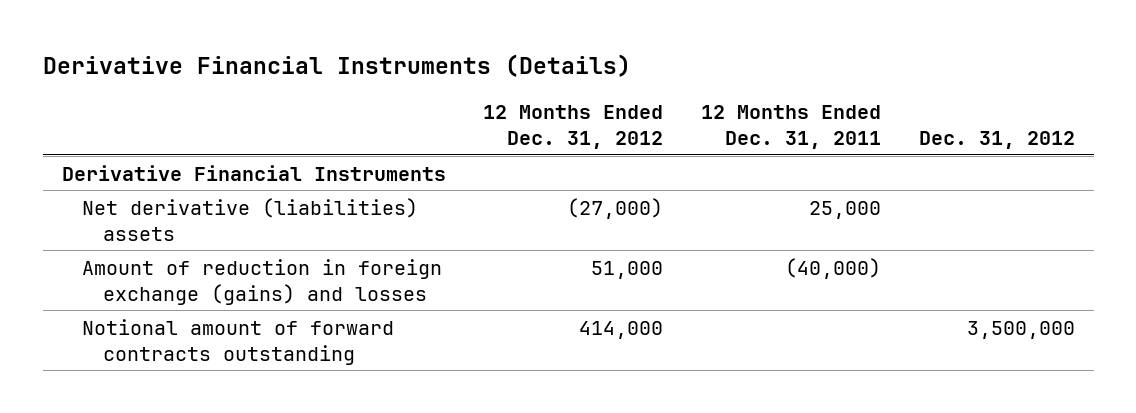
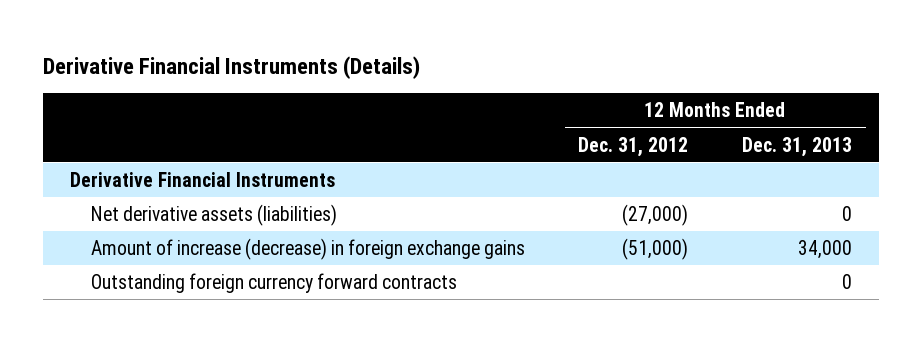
[701,104,882,150] 12 Months Ended Dec. 31, 2011 -> none
[918,131,1075,150] Dec. 31, 2012 -> none
none -> [742,136,853,157] Dec. 31, 2013
[82,318,395,365] Notional amount of forward contracts outstanding -> none
[82,197,419,241] Net derivative (liabilities) assets -> [90,204,337,227] Net derivative assets (liabilities)
[82,258,443,305] Amount of reduction in foreign exchange (gains) and losses -> [90,238,525,261] Amount of increase (decrease) in foreign exchange gains
[591,260,664,279] 51,000 -> [622,238,689,261] (51,000)
none -> [90,273,457,294] Outstanding foreign currency forward contracts

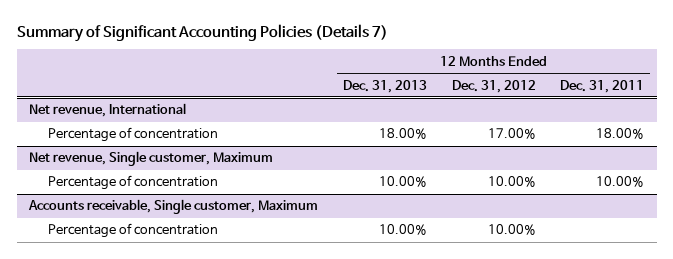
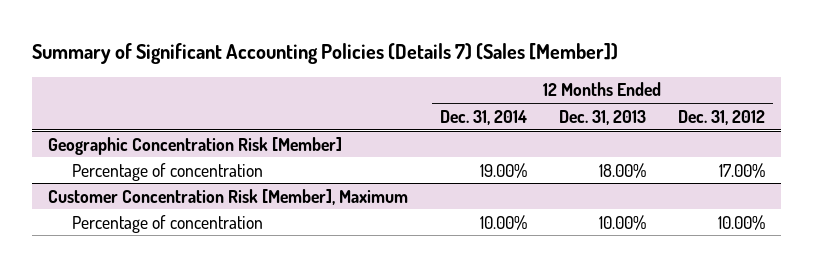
[16,23,388,42] Summary of Significant Accounting Policies (Details 7) -> [32,43,619,65] Summary of Significant Accounting Policies (Details 7) (Sales [Member])
[560,79,645,93] Dec. 31, 2011 -> none
none -> [439,109,527,125] Dec. 31, 2014
[29,103,187,118] Net revenue, International -> none
none -> [48,136,343,155] Geographic Concentration Risk [Member]
[29,151,274,167] Net revenue, Single customer, Maximum -> none
[48,175,219,191] Percentage of concentration -> none
[28,199,319,215] Accounts receivable, Single customer, Maximum -> none
none -> [48,188,409,205] Customer Concentration Risk [Member], Maximum

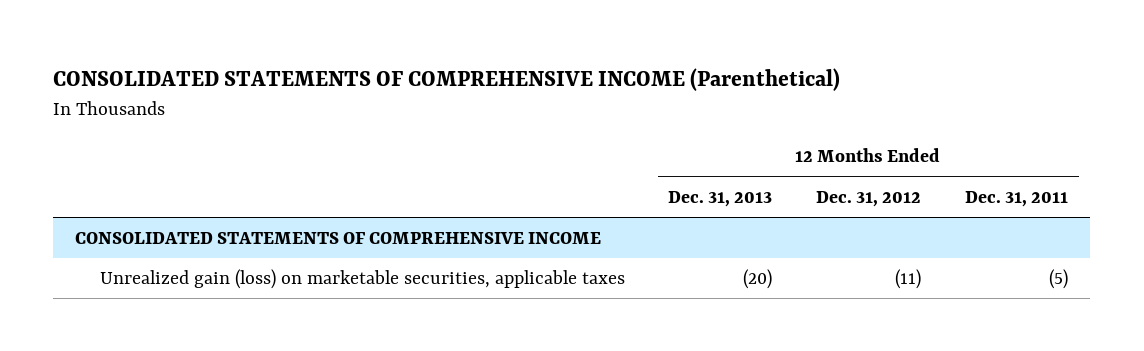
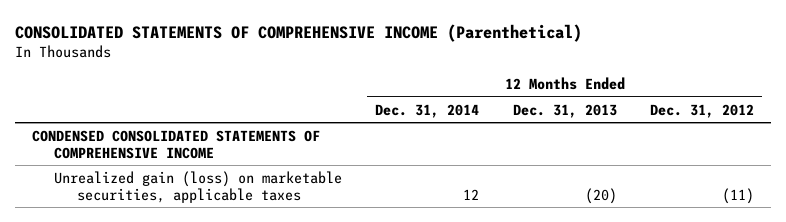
[965,190,1069,207] Dec. 31, 2011 -> none
none -> [375,103,480,118] Dec. 31, 2014
[75,232,602,245] CONSOLIDATED STATEMENTS OF COMPREHENSIVE INCOME -> [31,129,320,160] CONDENSED CONSOLIDATED STATEMENTS OF COMPREHENSIVE INCOME

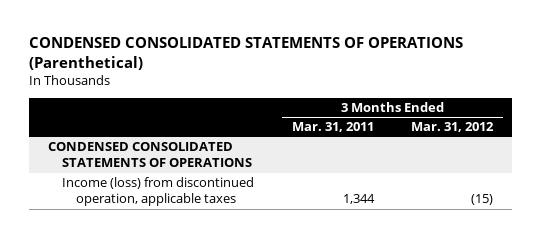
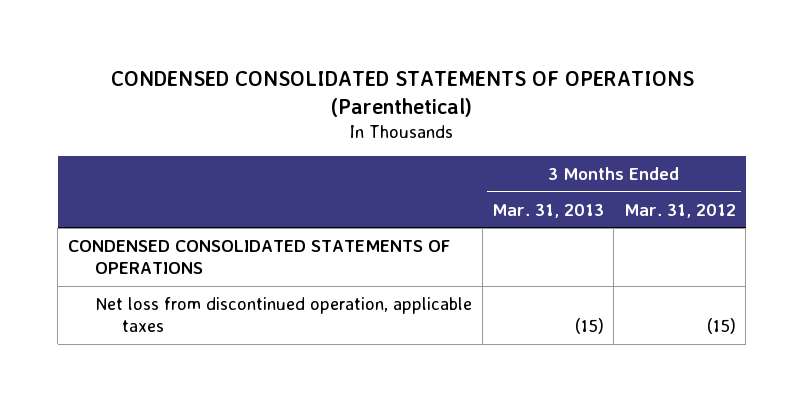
[291,122,374,133] Mar. 31, 2011 -> none
none -> [491,203,604,218] Mar. 31, 2013
[61,177,254,207] Income (loss) from discontinued operation, applicable taxes -> [95,296,473,333] Net loss from discontinued operation, applicable taxes

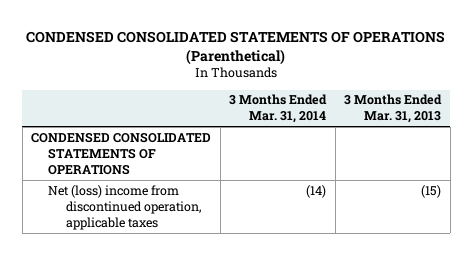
[623,203,736,218] Mar. 31, 2012 -> none
none -> [229,94,328,124] 3 Months Ended Mar. 31, 2014
[95,296,473,333] Net loss from discontinued operation, applicable taxes -> [48,184,201,230] Net (loss) income from discontinued operation, applicable taxes

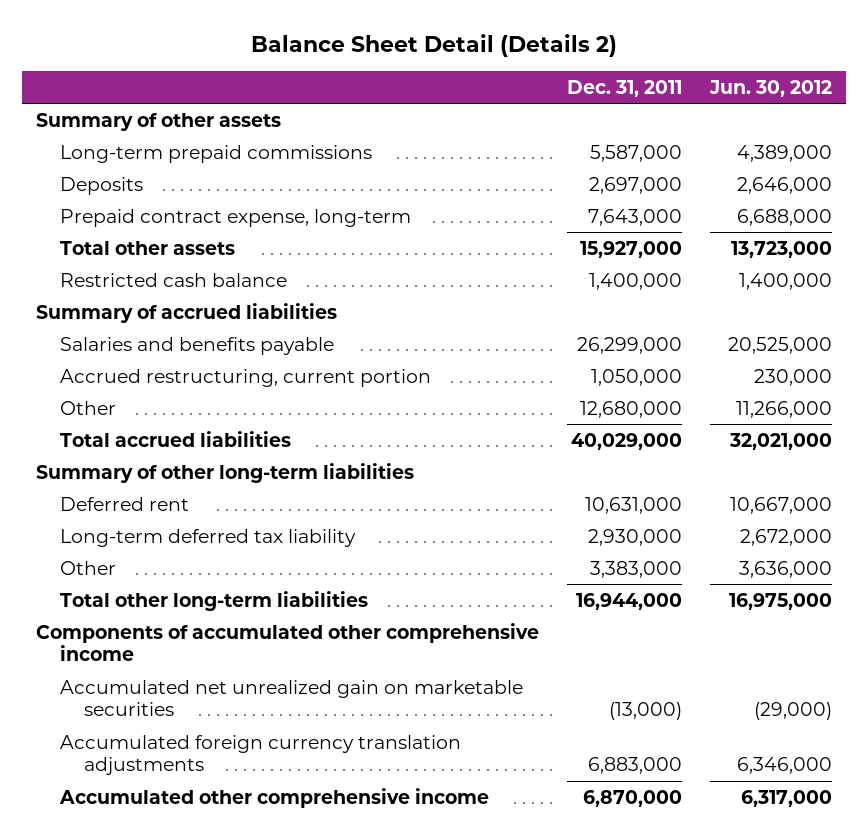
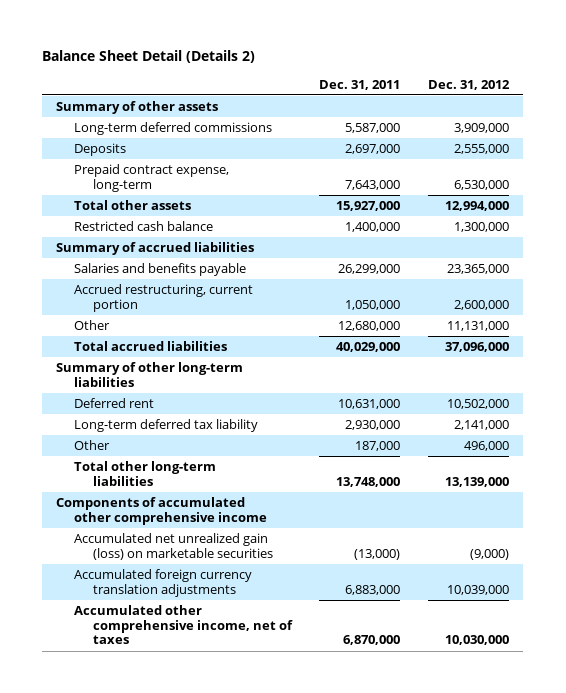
[709,79,833,97] Jun. 30, 2012 -> none
none -> [428,79,511,90] Dec. 31, 2012
[59,144,372,163] Long-term prepaid commissions -> [74,121,273,135] Long-term deferred commissions
[590,560,683,578] 3,383,000 -> [355,440,401,451] 187,000
[576,592,683,610] 16,944,000 -> [336,476,401,487] 13,748,000
[59,679,523,717] Accumulated net unrealized gain on marketable securities -> [74,532,273,560] Accumulated net unrealized gain (loss) on marketable securities
[58,787,489,808] Accumulated other comprehensive income -> [74,604,293,645] Accumulated other comprehensive income, net of taxes

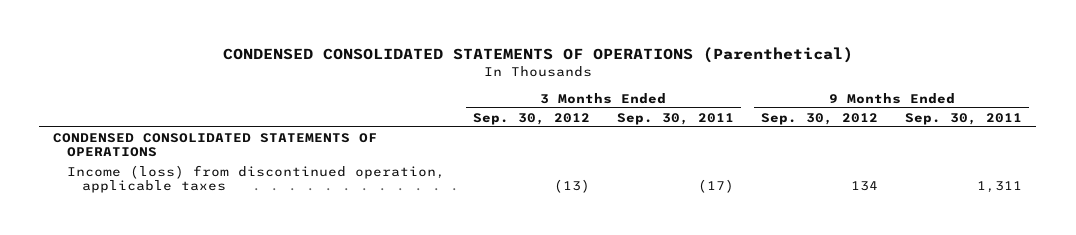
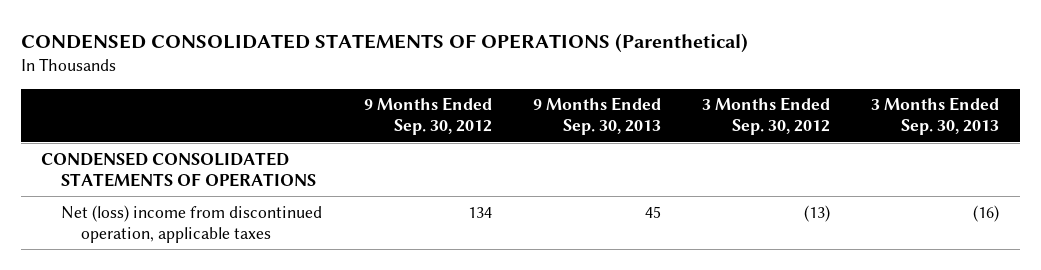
[616,112,734,125] Sep. 30, 2011 -> none
[905,112,1023,125] Sep. 30, 2011 -> none
none -> [532,97,661,136] 9 Months Ended Sep. 30, 2013
none -> [871,97,1000,136] 3 Months Ended Sep. 30, 2013
[67,164,446,194] Income (loss) from discontinued operation, applicable taxes -> [61,204,323,243] Net (loss) income from discontinued operation, applicable taxes

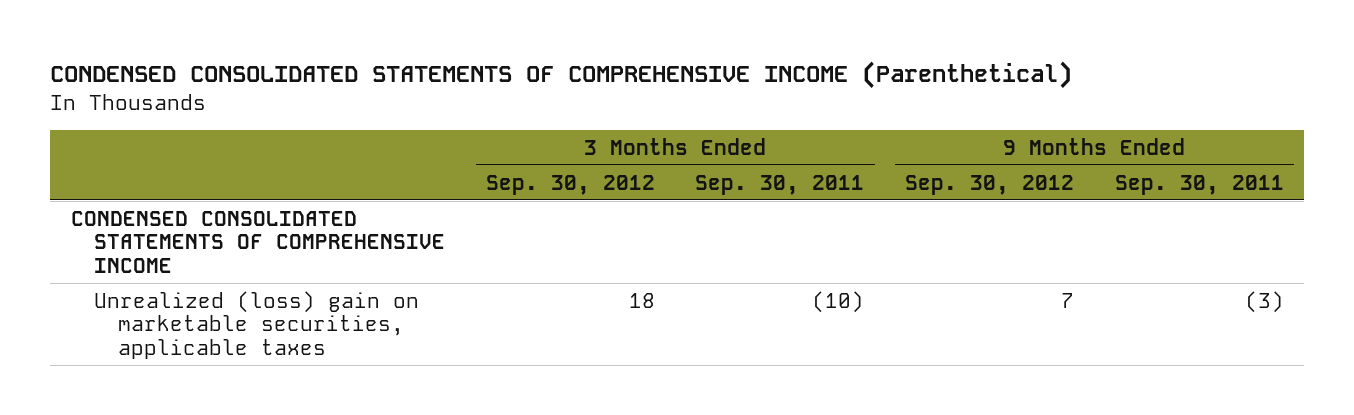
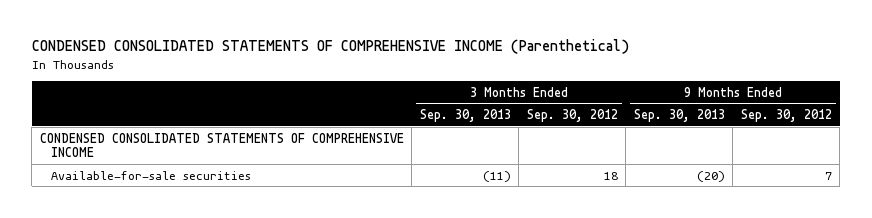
[695,174,865,195] Sep. 30, 2011 -> none
[1114,174,1284,195] Sep. 30, 2011 -> none
none -> [419,109,511,123] Sep. 30, 2013
none -> [633,109,725,123] Sep. 30, 2013
[94,290,420,359] Unrealized (loss) gain on marketable securities, applicable taxes -> [50,170,251,180] Available-for-sale securities

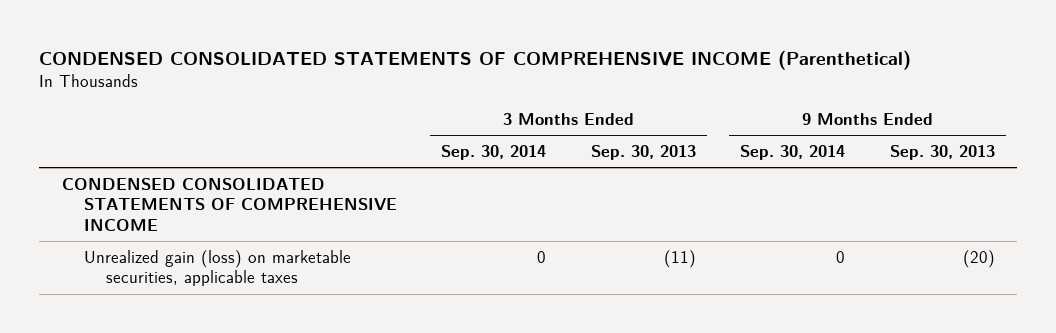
[526,109,618,123] Sep. 30, 2012 -> none
[740,109,832,123] Sep. 30, 2012 -> none
none -> [441,145,547,161] Sep. 30, 2014
none -> [740,145,846,161] Sep. 30, 2014
[50,170,251,180] Available-for-sale securities -> [83,249,351,287] Unrealized gain (loss) on marketable securities, applicable taxes

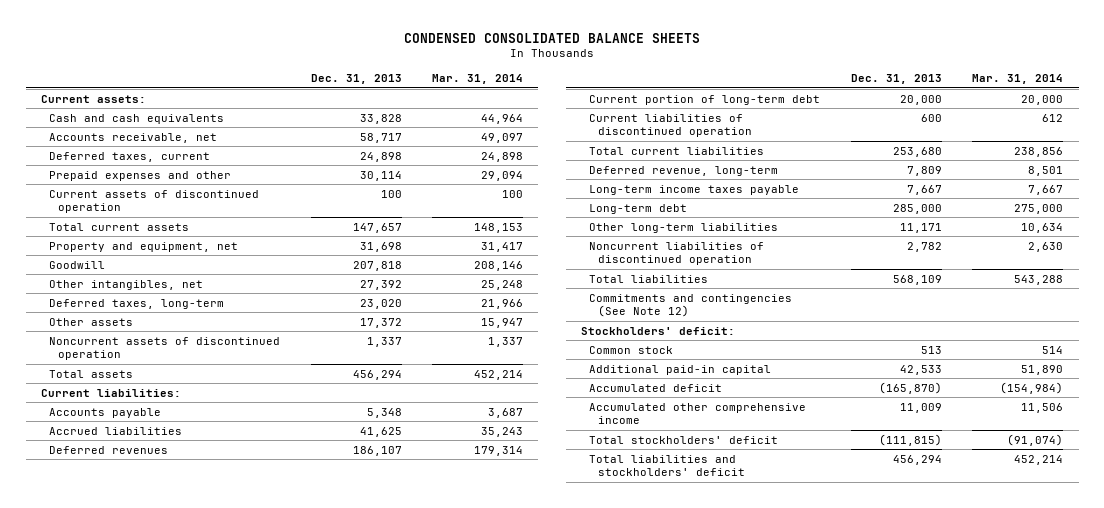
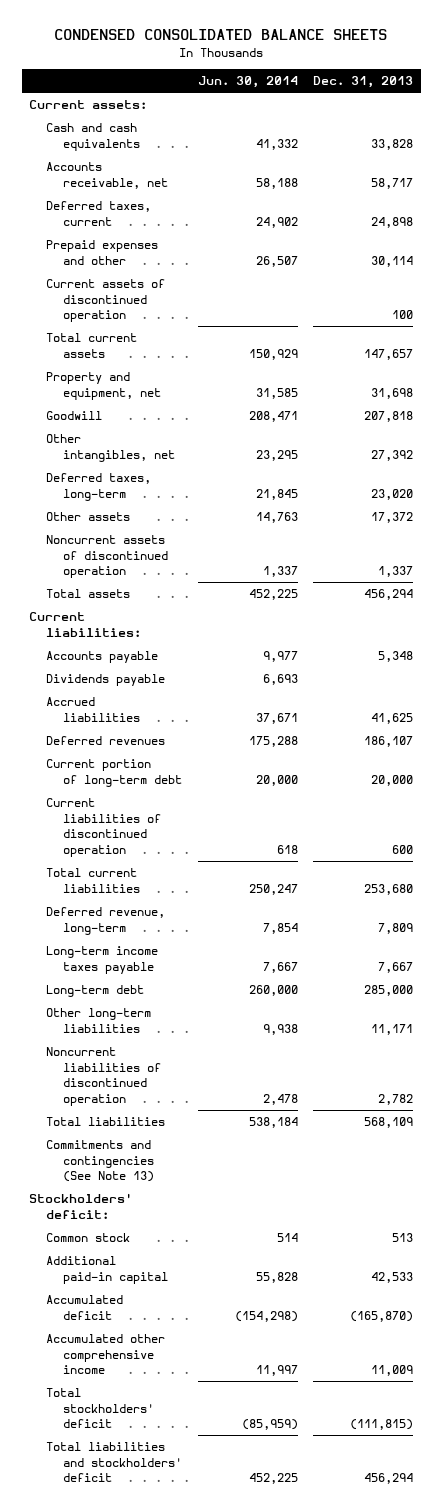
[432,73,524,84] Mar. 31, 2014 -> none
none -> [197,75,298,88] Jun. 30, 2014
none -> [46,674,166,687] Dividends payable
[589,293,793,318] Commitments and contingencies (See Note 12) -> [46,1140,155,1183] Commitments and contingencies (See Note 13)

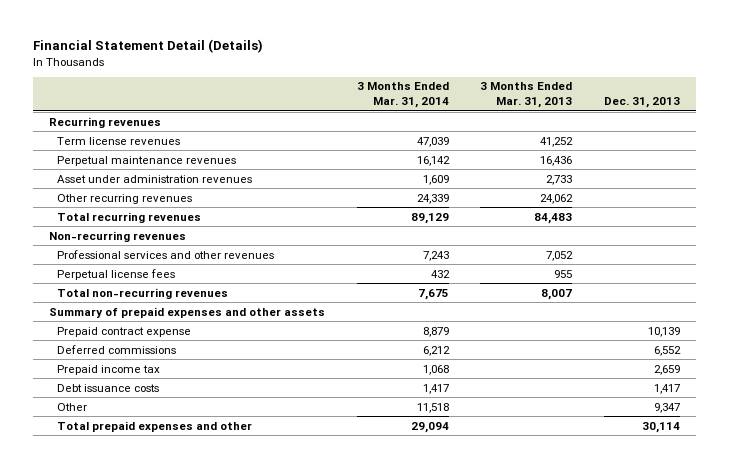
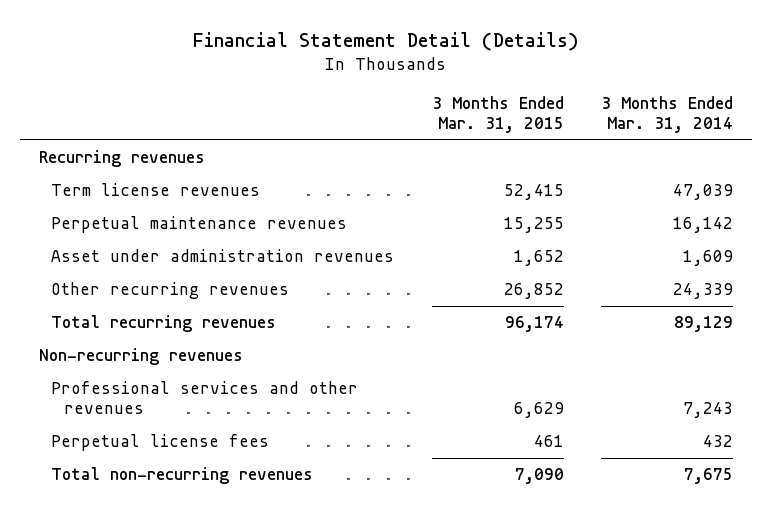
[480,82,573,109] 3 Months Ended Mar. 31, 2013 -> none
[604,97,681,109] Dec. 31, 2013 -> none
none -> [431,96,564,134] 3 Months Ended Mar. 31, 2015
[48,306,325,318] Summary of prepaid expenses and other assets -> none
[56,326,191,337] Prepaid contract expense -> none
[56,344,176,354] Deferred commissions -> none
[56,364,160,375] Prepaid income tax -> none
[56,383,159,392] Debt issuance costs -> none
[56,402,87,411] Other -> none
[56,420,252,432] Total prepaid expenses and other -> none

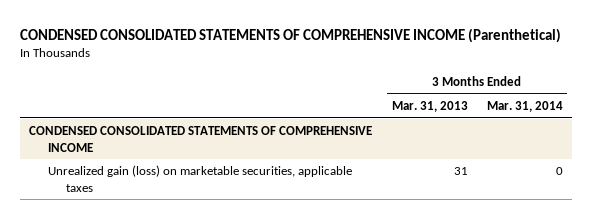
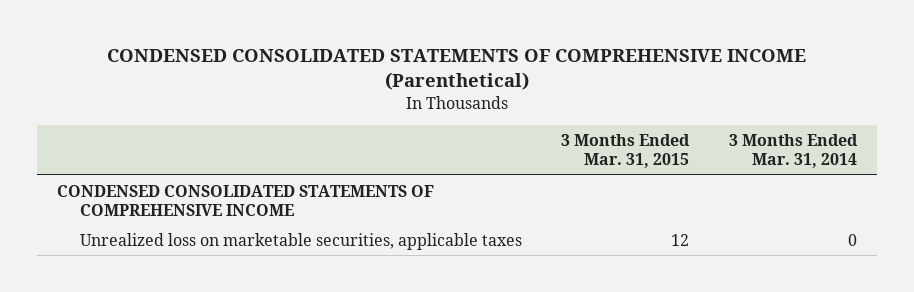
[391,100,468,112] Mar. 31, 2013 -> none
none -> [561,134,691,169] 3 Months Ended Mar. 31, 2015
[47,165,352,192] Unrealized gain (loss) on marketable securities, applicable taxes -> [79,232,522,250] Unrealized loss on marketable securities, applicable taxes

